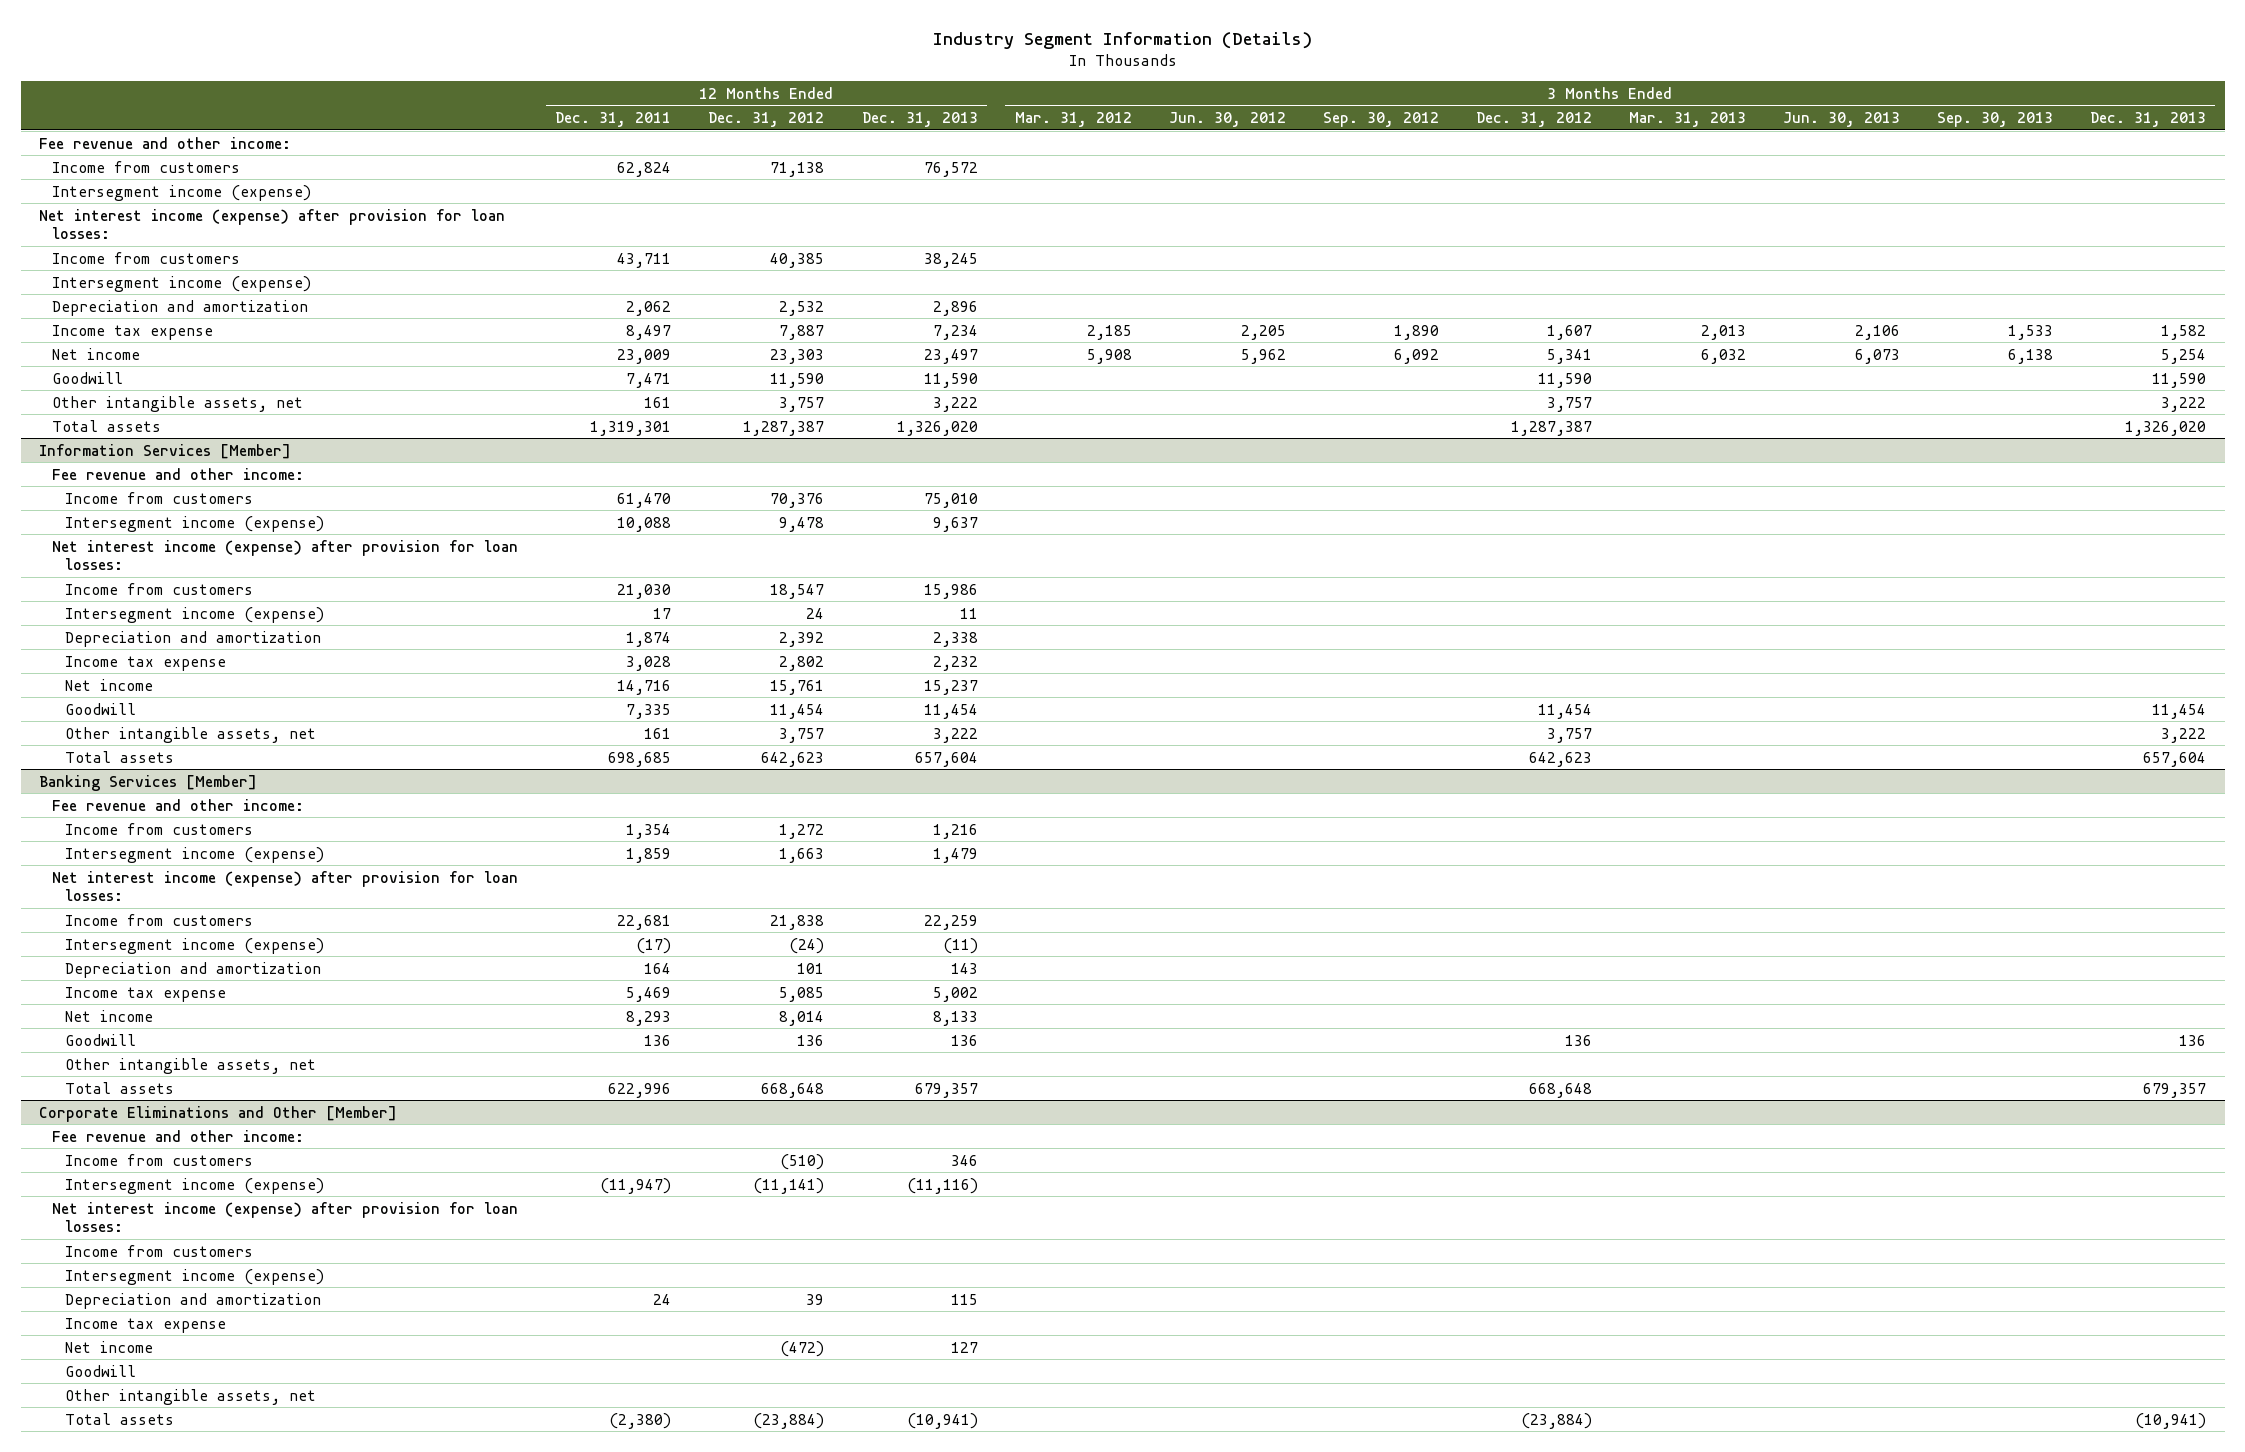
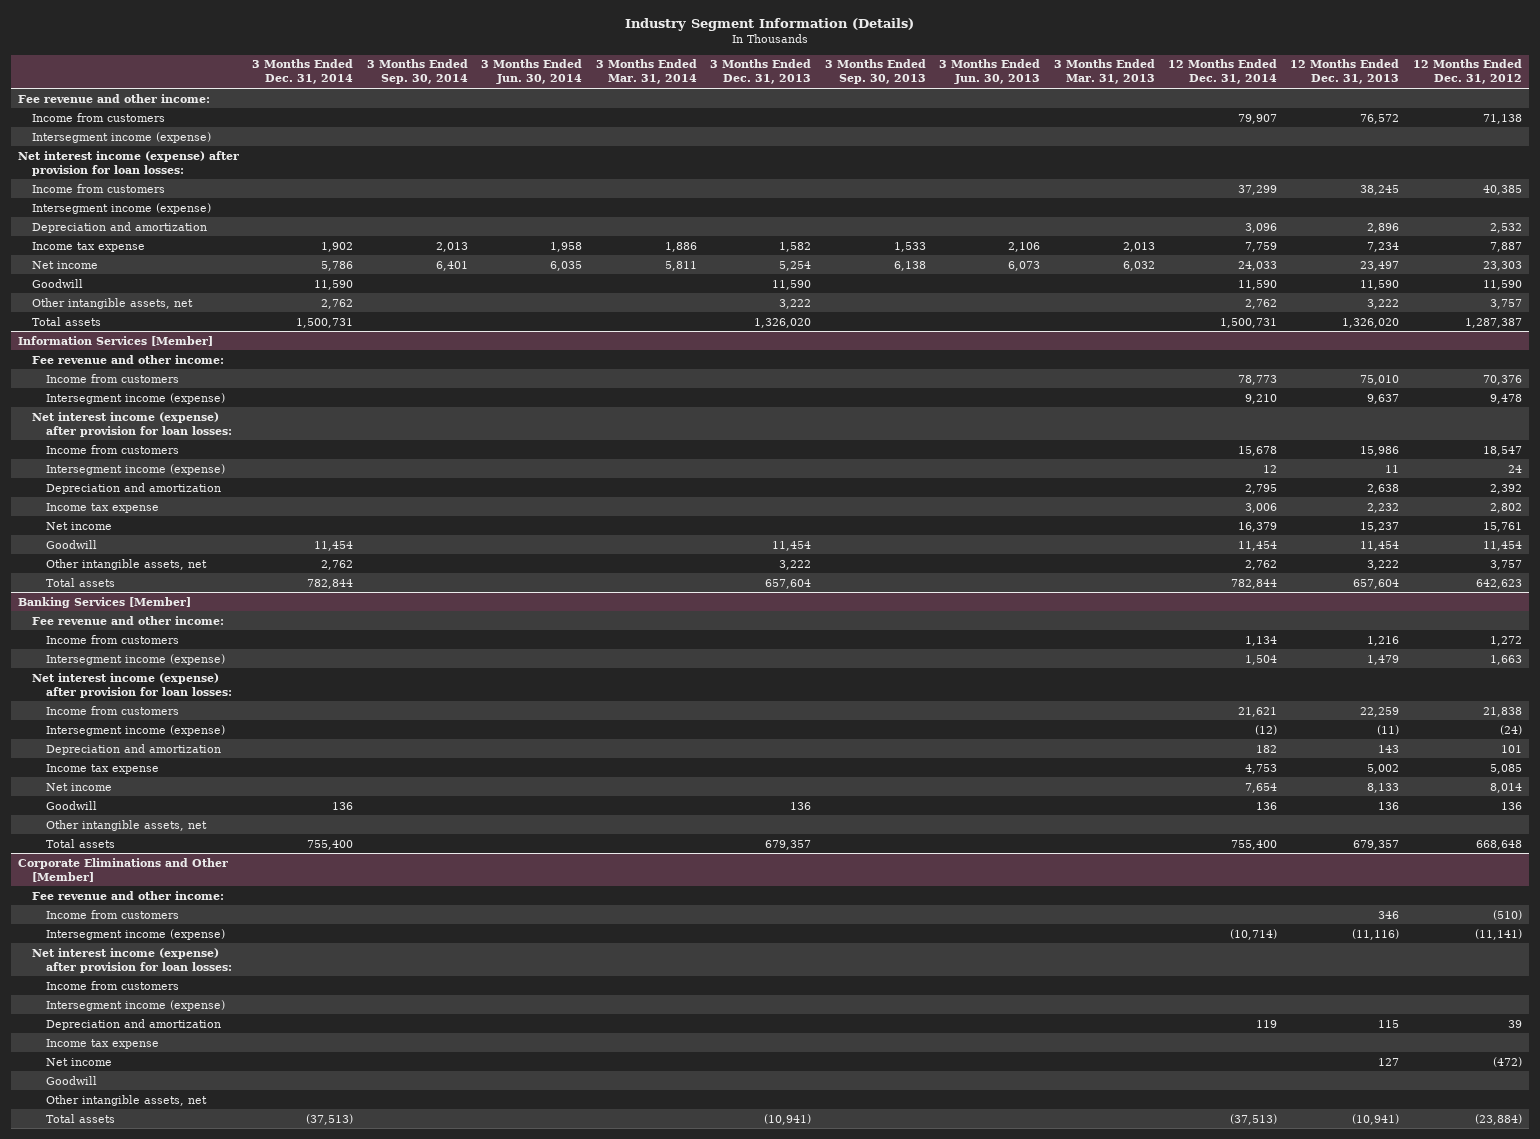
[555,112,672,128] Dec. 31, 2011 -> none
[1014,112,1132,128] Mar. 31, 2012 -> none
[1168,112,1286,128] Jun. 30, 2012 -> none
[1322,112,1439,128] Sep. 30, 2012 -> none
[1475,112,1592,128] Dec. 31, 2012 -> none
none -> [252,59,354,85] 3 Months Ended Dec. 31, 2014
none -> [366,59,468,85] 3 Months Ended Sep. 30, 2014
none -> [481,59,583,85] 3 Months Ended Jun. 30, 2014
none -> [595,59,697,85] 3 Months Ended Mar. 31, 2014
none -> [1168,59,1278,85] 12 Months Ended Dec. 31, 2014
[932,631,978,647] 2,338 -> [1367,483,1400,494] 2,638

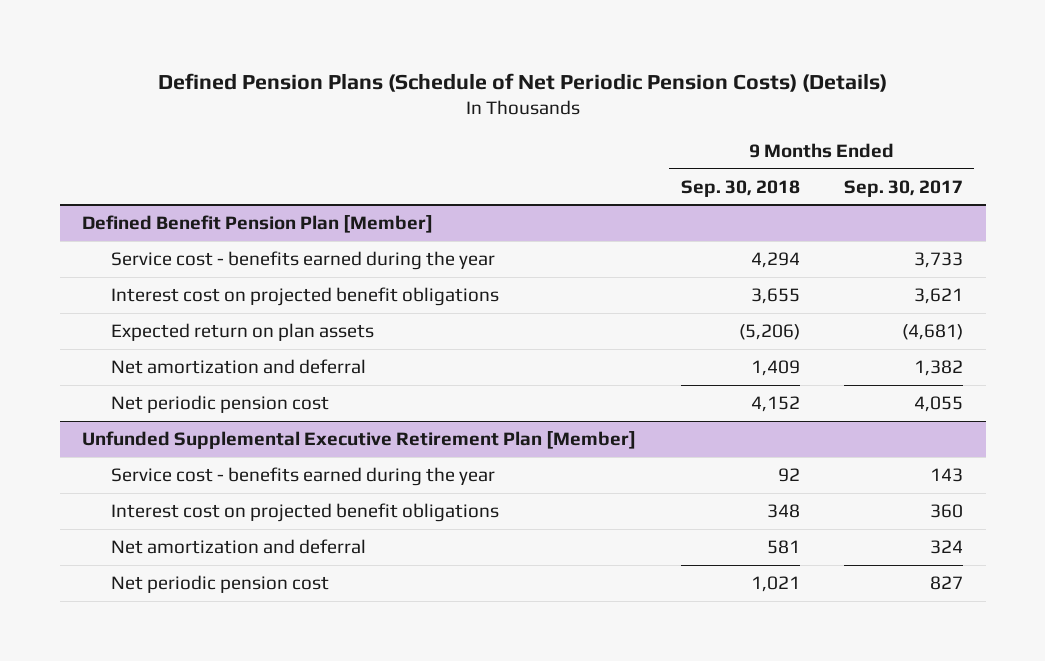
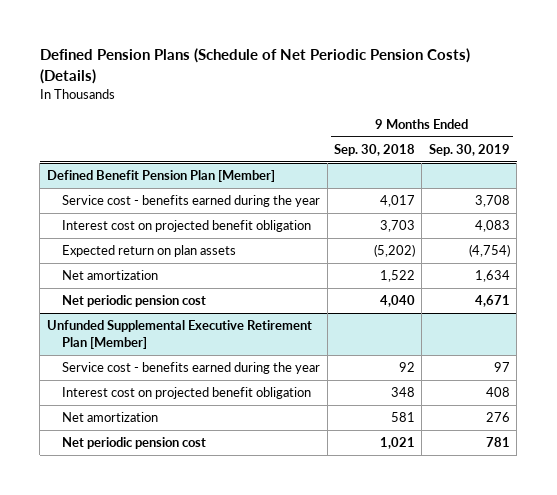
[844,179,964,197] Sep. 30, 2017 -> none
none -> [428,144,510,157] Sep. 30, 2019
[750,251,800,268] 4,294 -> [380,195,416,208] 4,017
[111,286,500,306] Interest cost on projected benefit obligations -> [62,220,312,233] Interest cost on projected benefit obligation
[750,287,800,304] 3,655 -> [380,220,416,233] 3,703
[738,323,800,340] (5,206) -> [374,244,416,258] (5,202)
[111,358,367,374] Net amortization and deferral -> [62,270,159,281] Net amortization
[750,359,800,376] 1,409 -> [380,270,416,283] 1,522
[750,395,800,412] 4,152 -> [380,295,416,308] 4,040
[111,502,500,522] Interest cost on projected benefit obligations -> [62,387,312,400] Interest cost on projected benefit obligation
[111,538,367,554] Net amortization and deferral -> [62,412,159,423] Net amortization

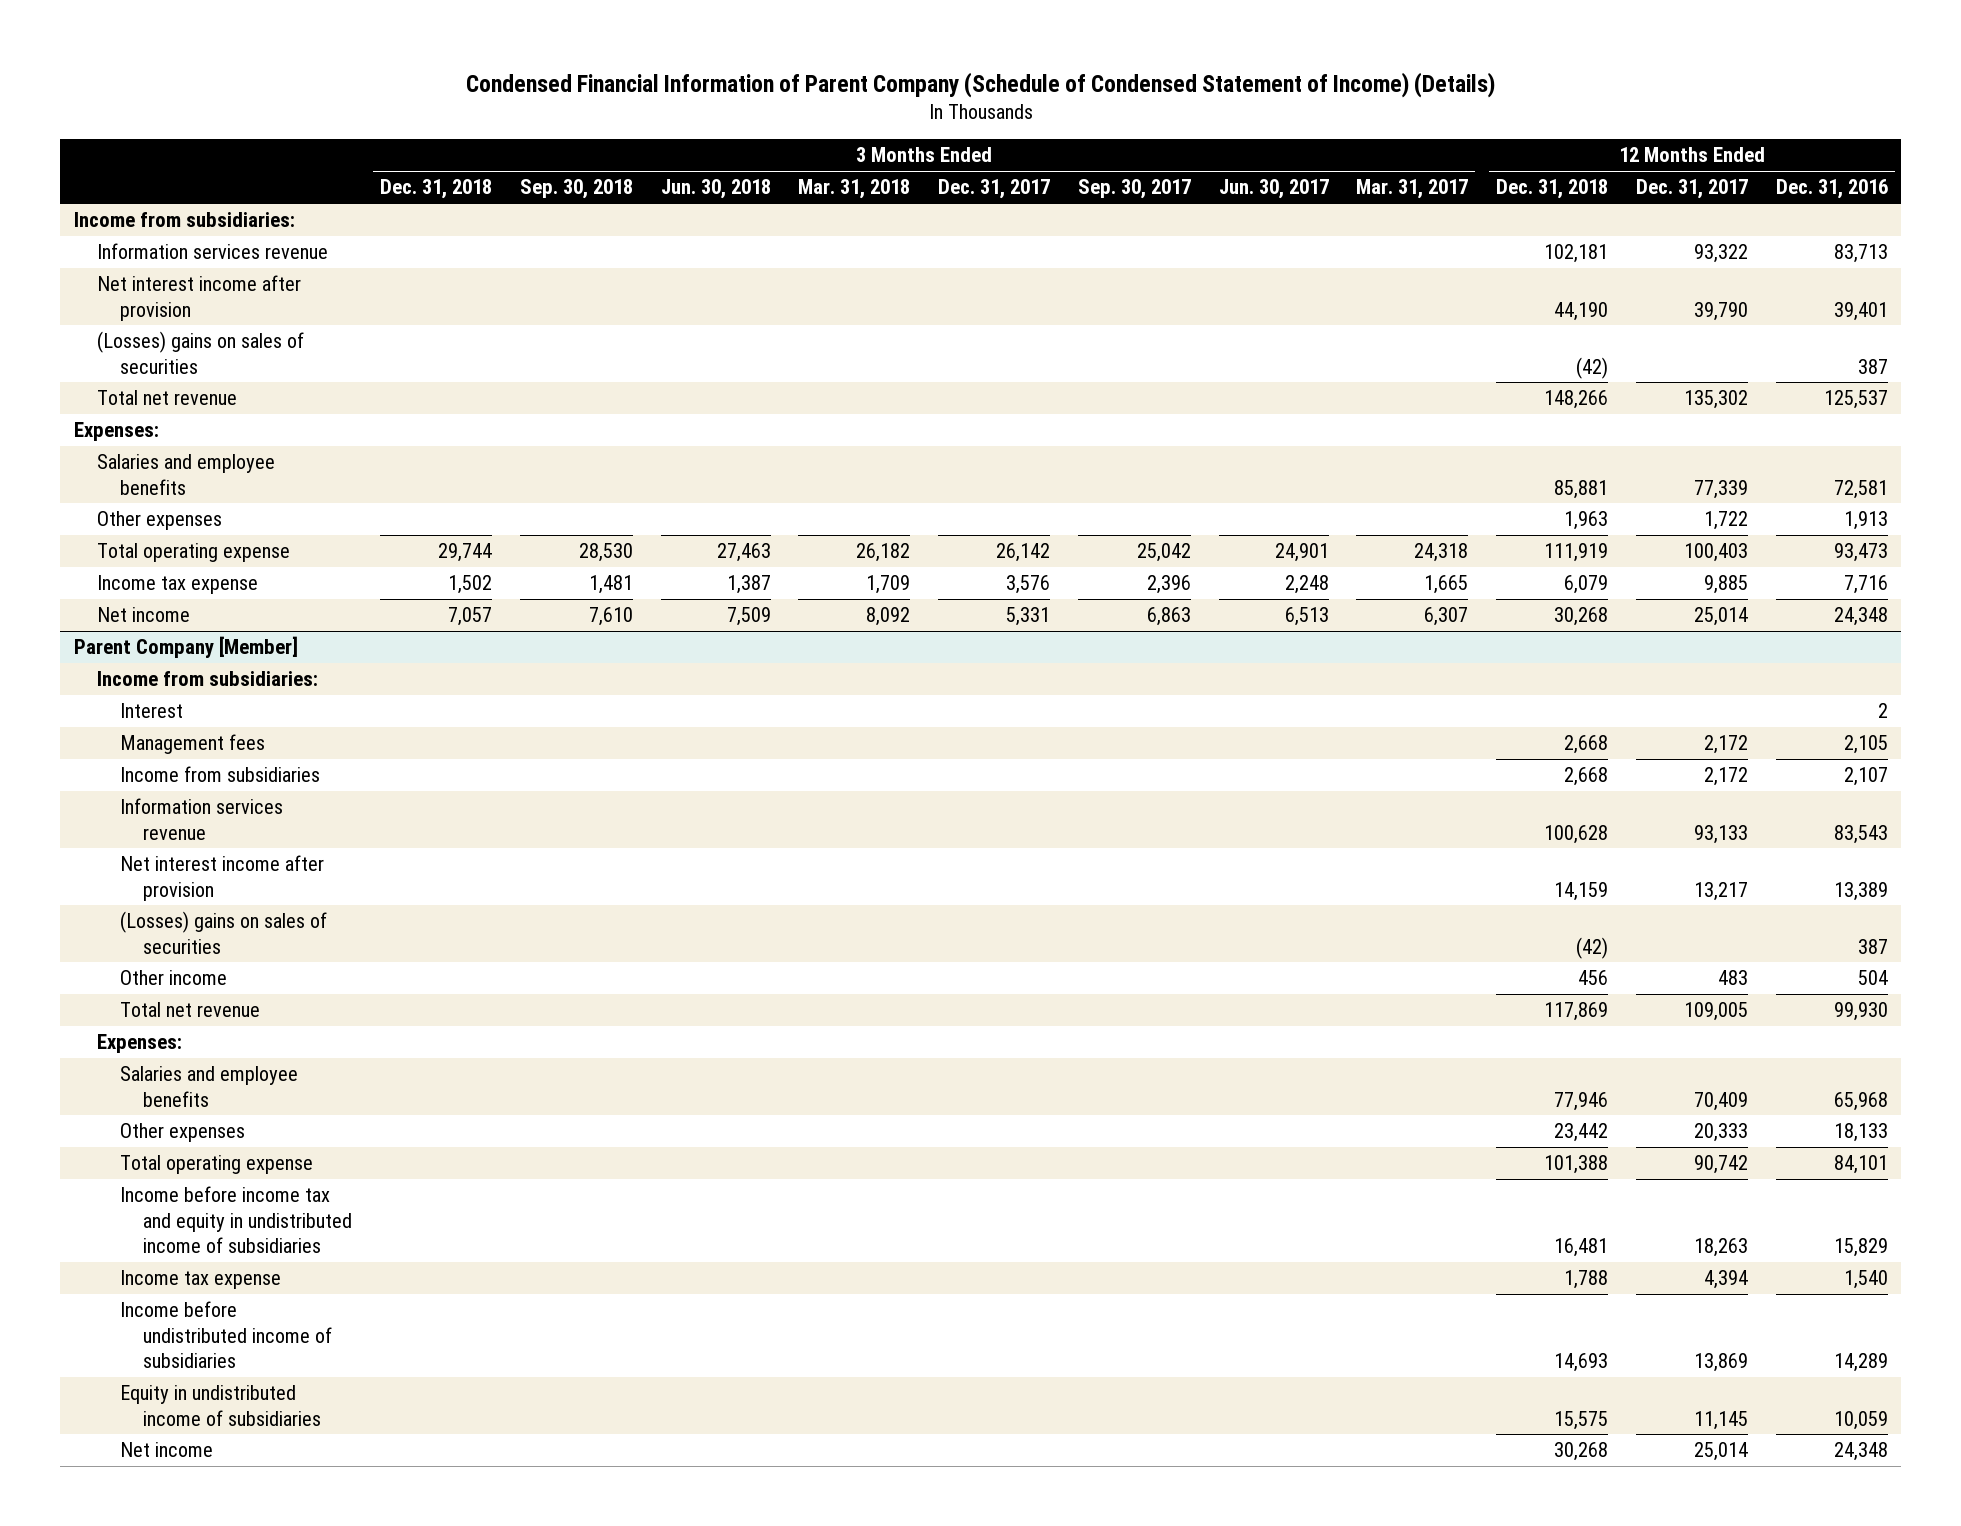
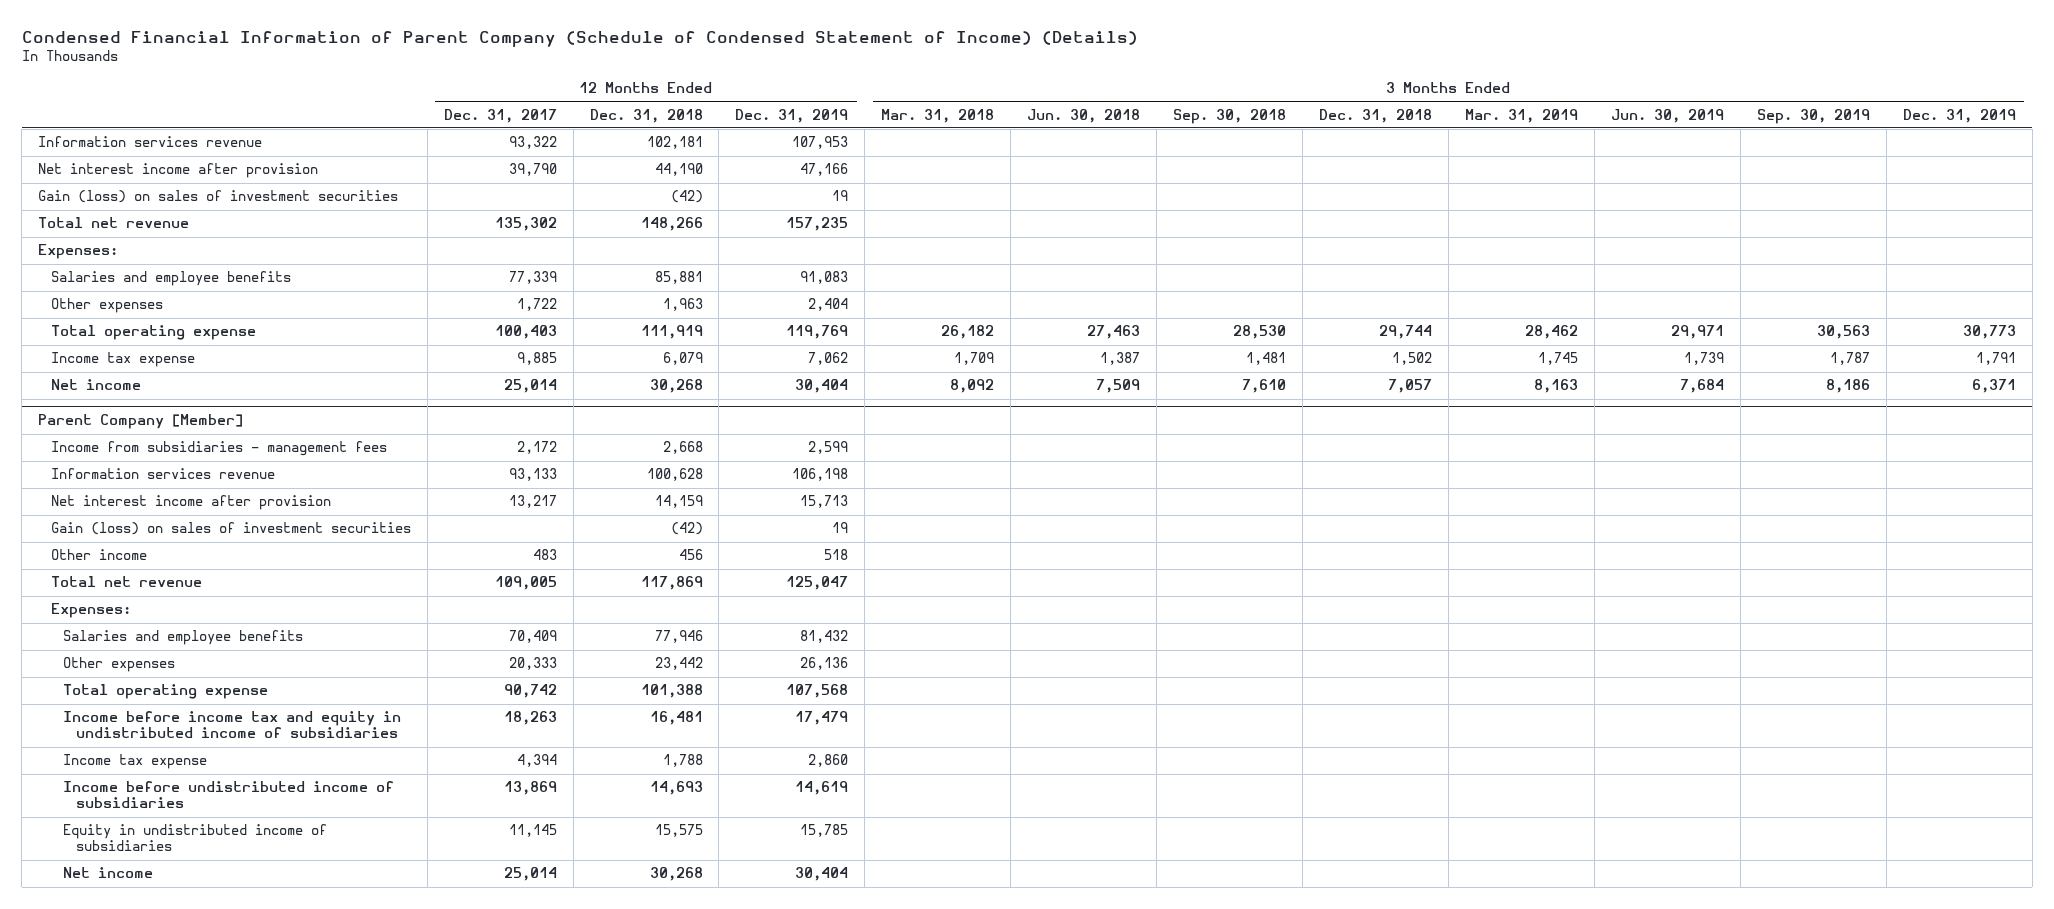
[938,179,1051,200] Dec. 31, 2017 -> none
[1077,179,1191,200] Sep. 30, 2017 -> none
[1218,179,1329,200] Jun. 30, 2017 -> none
[1356,179,1469,200] Mar. 31, 2017 -> none
[1775,179,1888,200] Dec. 31, 2016 -> none
none -> [735,108,849,123] Dec. 31, 2019
none -> [1464,108,1578,123] Mar. 31, 2019
none -> [1610,108,1724,123] Jun. 30, 2019
none -> [1756,108,1870,124] Sep. 30, 2019
none -> [1902,108,2016,123] Dec. 31, 2019
[73,212,295,228] Income from subsidiaries: -> none
[97,331,305,374] (Losses) gains on sales of securities -> [38,190,399,204] Gain (loss) on sales of investment securities
[97,671,319,687] Income from subsidiaries: -> none
[120,703,184,719] Interest -> none
[120,734,266,755] Management fees -> none
[120,766,321,783] Income from subsidiaries -> [50,441,387,457] Income from subsidiaries - management fees
[120,911,328,954] (Losses) gains on sales of securities -> [50,522,411,536] Gain (loss) on sales of investment securities

